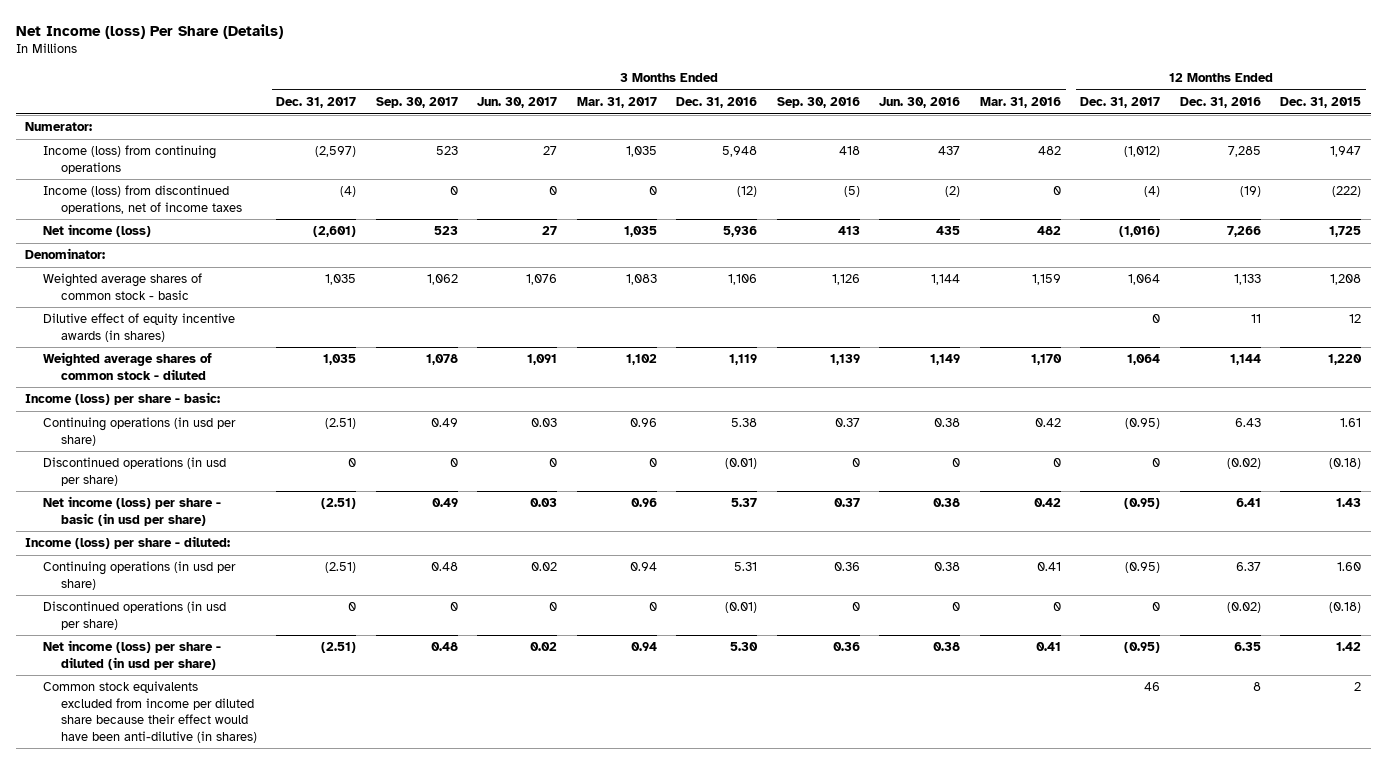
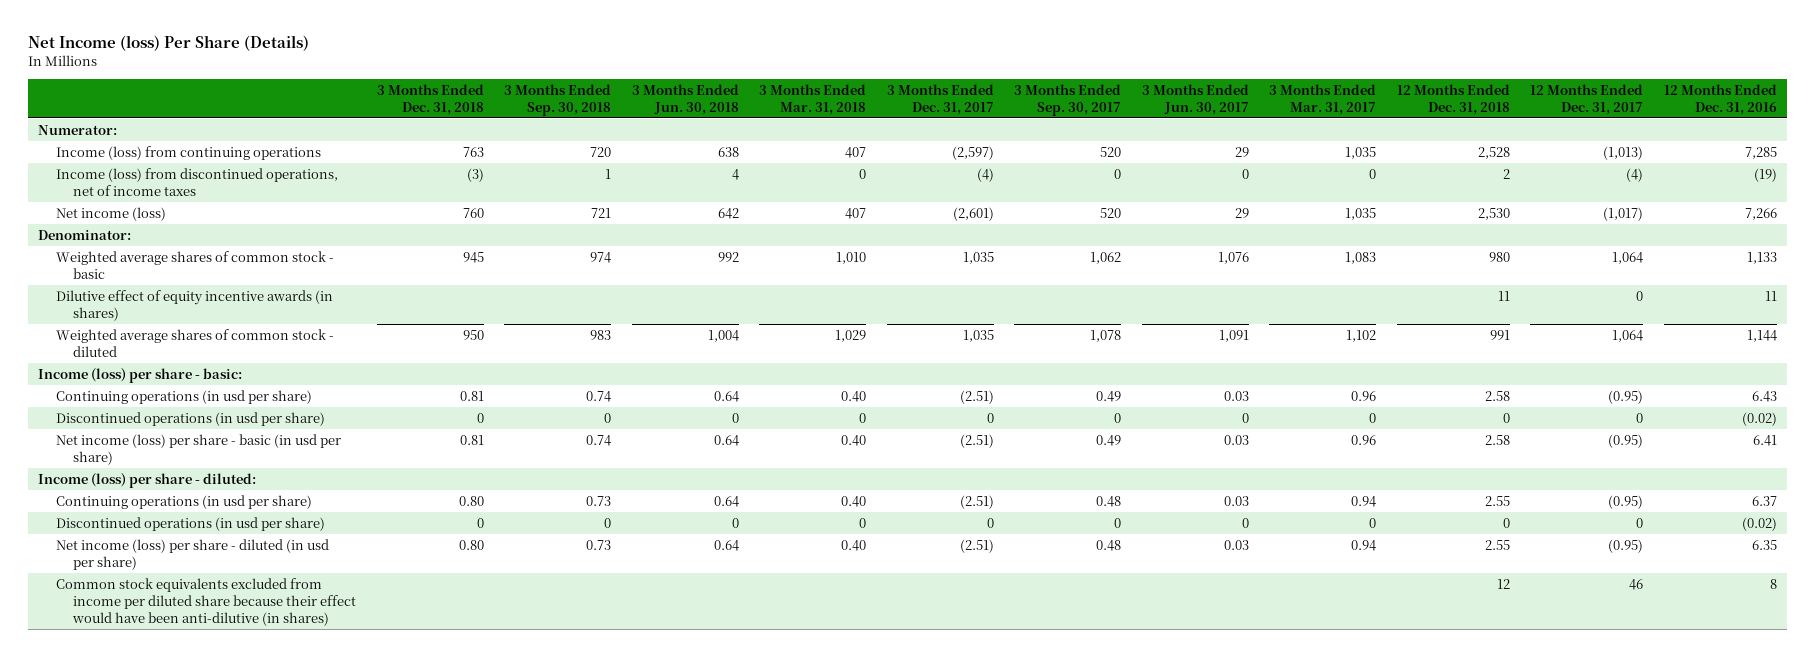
[676,97,758,109] Dec. 31, 2016 -> none
[776,97,860,109] Sep. 30, 2016 -> none
[879,97,961,109] Jun. 30, 2016 -> none
[979,97,1061,109] Mar. 31, 2016 -> none
[1280,97,1362,109] Dec. 31, 2015 -> none
none -> [376,83,484,115] 3 Months Ended Dec. 31, 2018
none -> [504,83,612,116] 3 Months Ended Sep. 30, 2018
none -> [631,83,739,115] 3 Months Ended Jun. 30, 2018
none -> [759,83,867,115] 3 Months Ended Mar. 31, 2018
none -> [1396,83,1510,115] 12 Months Ended Dec. 31, 2018
[435,146,458,156] 523 -> [1100,146,1122,157] 520
[543,146,558,156] 27 -> [1234,146,1249,157] 29
[1124,146,1161,158] (1,012) -> [1603,145,1644,160] (1,013)
[433,226,458,236] 523 -> [1100,207,1122,218] 520
[542,226,558,236] 27 -> [1234,207,1249,218] 29
[1119,226,1161,238] (1,016) -> [1603,206,1644,221] (1,017)
[531,562,558,572] 0.02 -> [1223,495,1249,506] 0.03
[530,642,558,652] 0.02 -> [1223,539,1249,550] 0.03

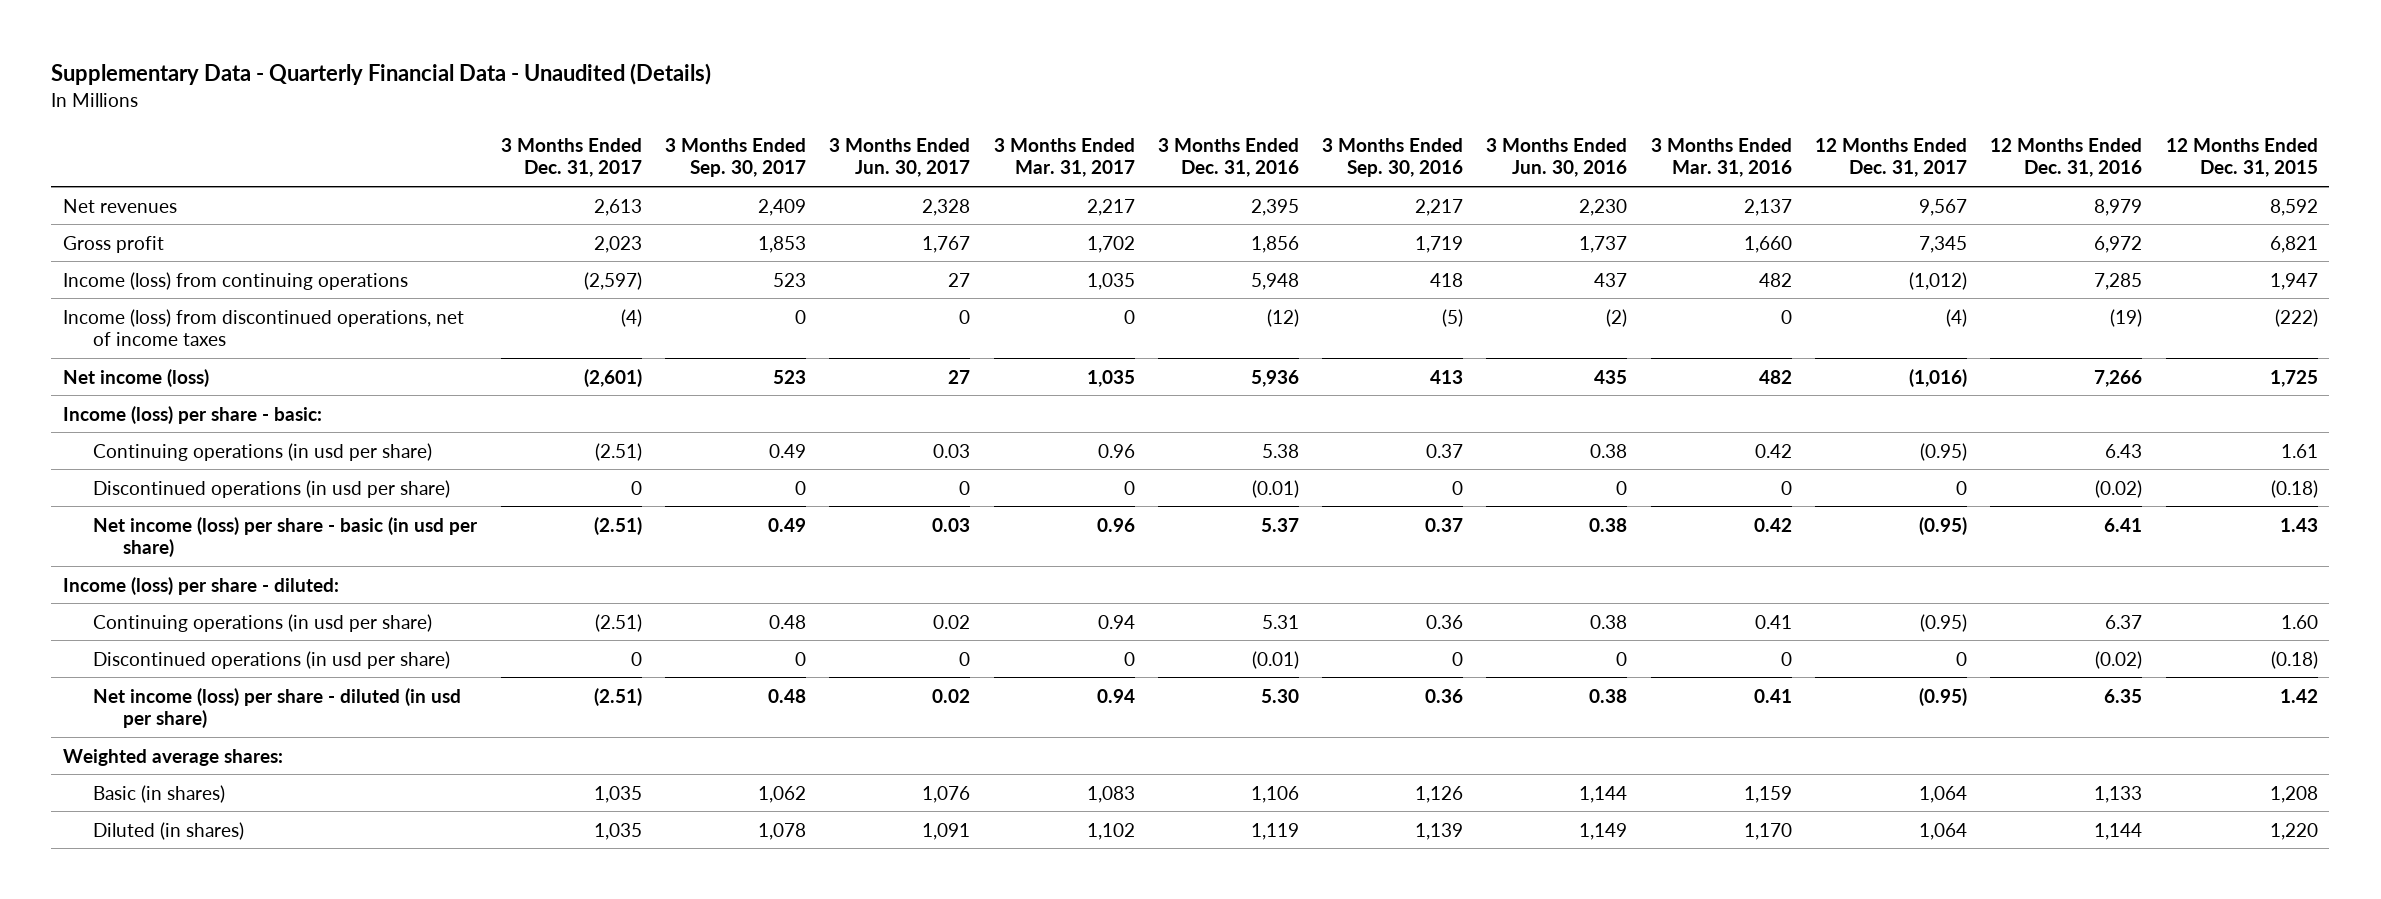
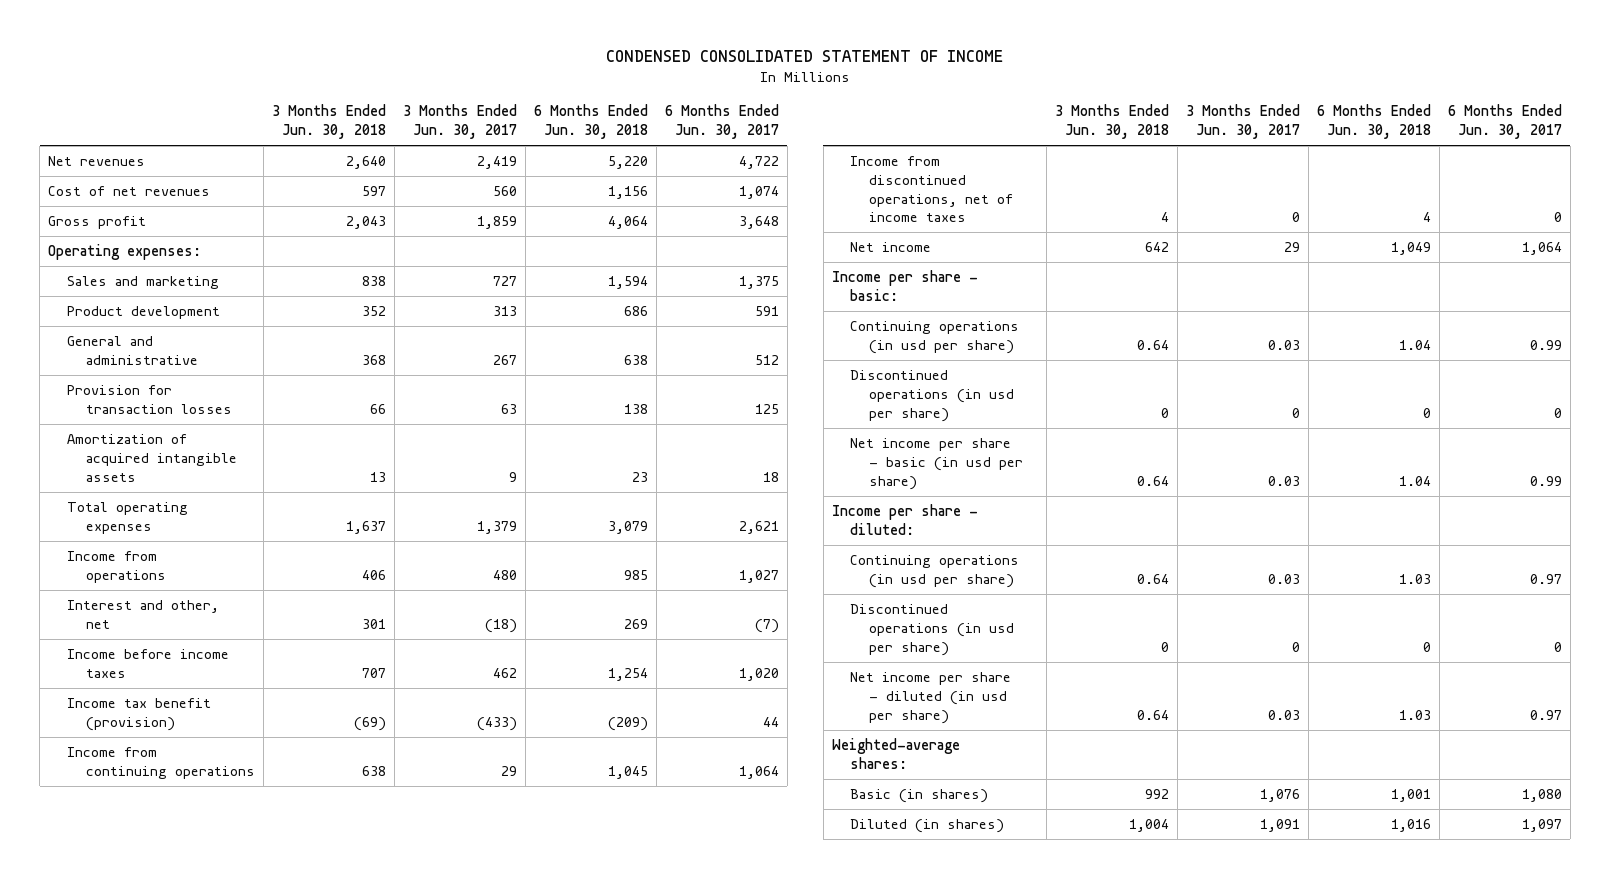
[51,63,712,86] Supplementary Data - Quarterly Financial Data - Unaudited (Details) -> [606,50,1004,63] CONDENSED CONSOLIDATED STATEMENT OF INCOME
[500,137,642,178] 3 Months Ended Dec. 31, 2017 -> none
[664,137,806,178] 3 Months Ended Sep. 30, 2017 -> none
[993,137,1135,178] 3 Months Ended Mar. 31, 2017 -> none
[1157,137,1299,178] 3 Months Ended Dec. 31, 2016 -> none
[1322,137,1464,178] 3 Months Ended Sep. 30, 2016 -> none
[1486,137,1628,178] 3 Months Ended Jun. 30, 2016 -> none
[1650,137,1792,178] 3 Months Ended Mar. 31, 2016 -> none
[1815,137,1968,178] 12 Months Ended Dec. 31, 2017 -> none
[1990,137,2143,178] 12 Months Ended Dec. 31, 2016 -> none
[2165,137,2318,178] 12 Months Ended Dec. 31, 2015 -> none
none -> [271,104,386,140] 3 Months Ended Jun. 30, 2018
none -> [533,104,648,140] 6 Months Ended Jun. 30, 2018
none -> [664,104,779,140] 6 Months Ended Jun. 30, 2017
[922,198,971,216] 2,328 -> [476,156,517,170] 2,419
none -> [48,186,211,197] Cost of net revenues
[922,235,971,253] 1,767 -> [476,216,517,230] 1,859
none -> [48,244,202,261] Operating expenses:
none -> [67,276,220,290] Sales and marketing
none -> [67,306,221,320] Product development
none -> [67,336,198,365] General and administrative
none -> [67,385,232,414] Provision for transaction losses
none -> [67,434,237,482] Amortization of acquired intangible assets
none -> [67,502,189,534] Total operating expenses
none -> [67,551,166,583] Income from operations
none -> [67,600,220,629] Interest and other, net
none -> [67,649,230,678] Income before income taxes
none -> [67,698,212,731] Income tax benefit (provision)
[63,271,409,290] Income (loss) from continuing operations -> [67,747,255,779] Income from continuing operations
[948,272,971,287] 27 -> [500,765,517,776] 29
[63,308,465,347] Income (loss) from discontinued operations, net of income taxes -> [850,156,1014,223] Income from discontinued operations, net of income taxes
[63,368,210,387] Net income (loss) -> [850,242,932,253] Net income
[948,369,971,384] 27 -> [1284,242,1301,253] 29
[63,405,323,424] Income (loss) per share - basic: -> [831,270,978,301] Income per share - basic:
[93,516,479,558] Net income (loss) per share - basic (in usd per share) -> [850,438,1024,490] Net income per share - basic (in usd per share)
[63,576,340,595] Income (loss) per share - diluted: -> [831,504,978,535] Income per share - diluted:
[933,614,971,629] 0.02 -> [1268,573,1301,584] 0.03
[93,687,462,729] Net income (loss) per share - diluted (in usd per share) -> [850,672,1012,724] Net income per share - diluted (in usd per share)
[932,688,971,703] 0.02 -> [1268,709,1301,720] 0.03
[63,748,284,766] Weighted average shares: -> [831,738,960,769] Weighted-average shares:

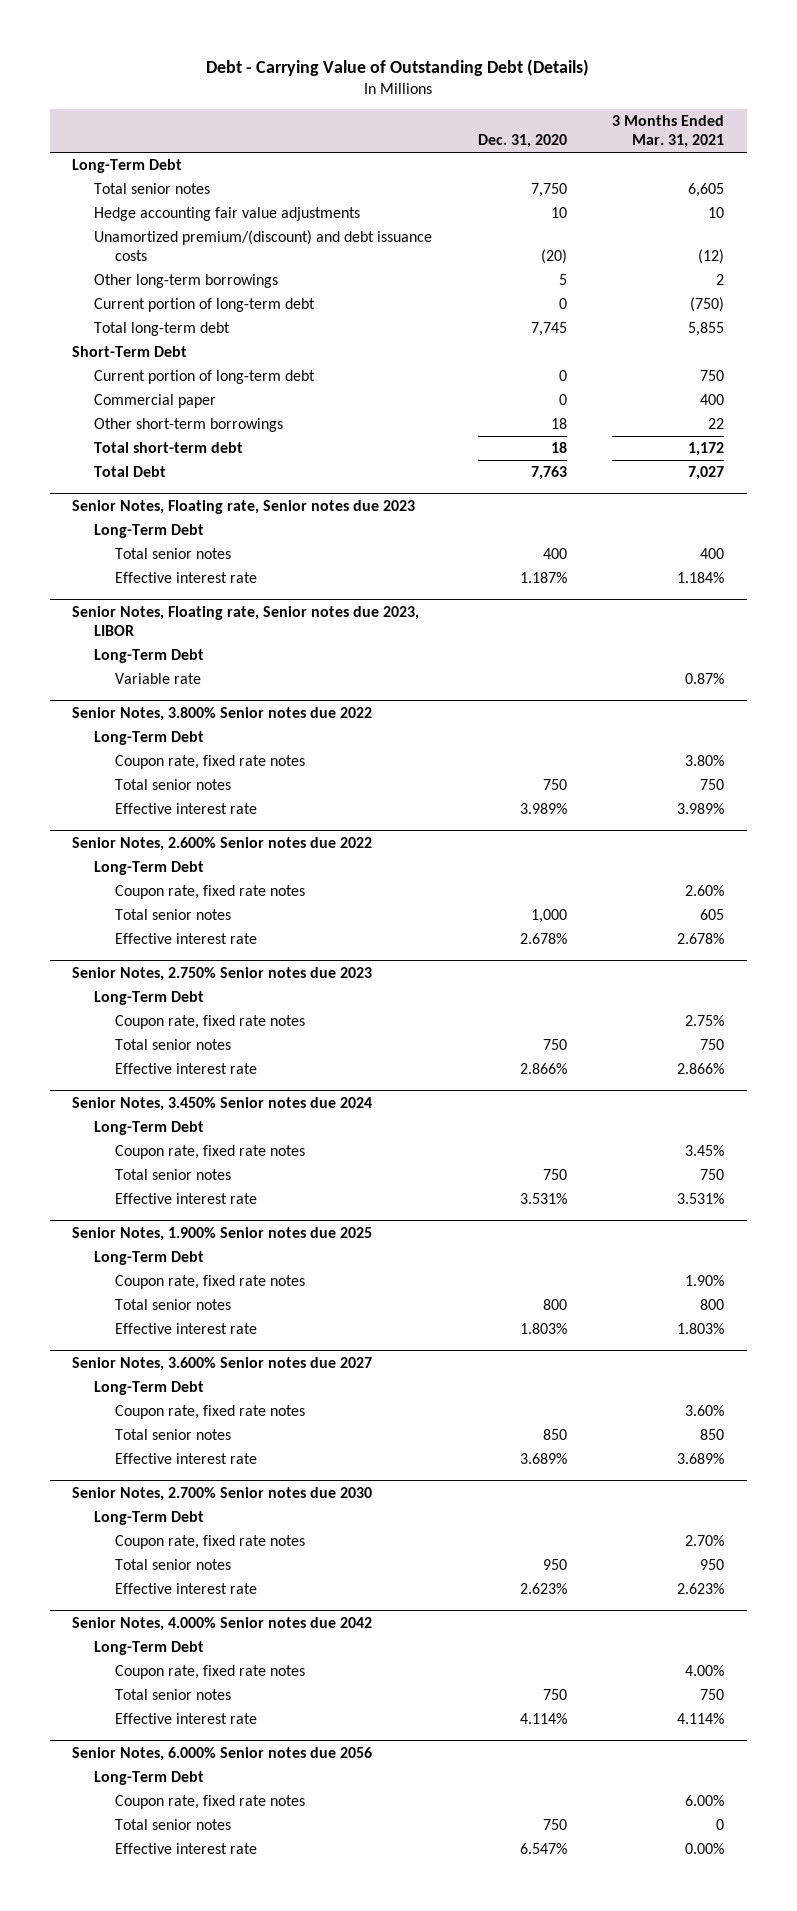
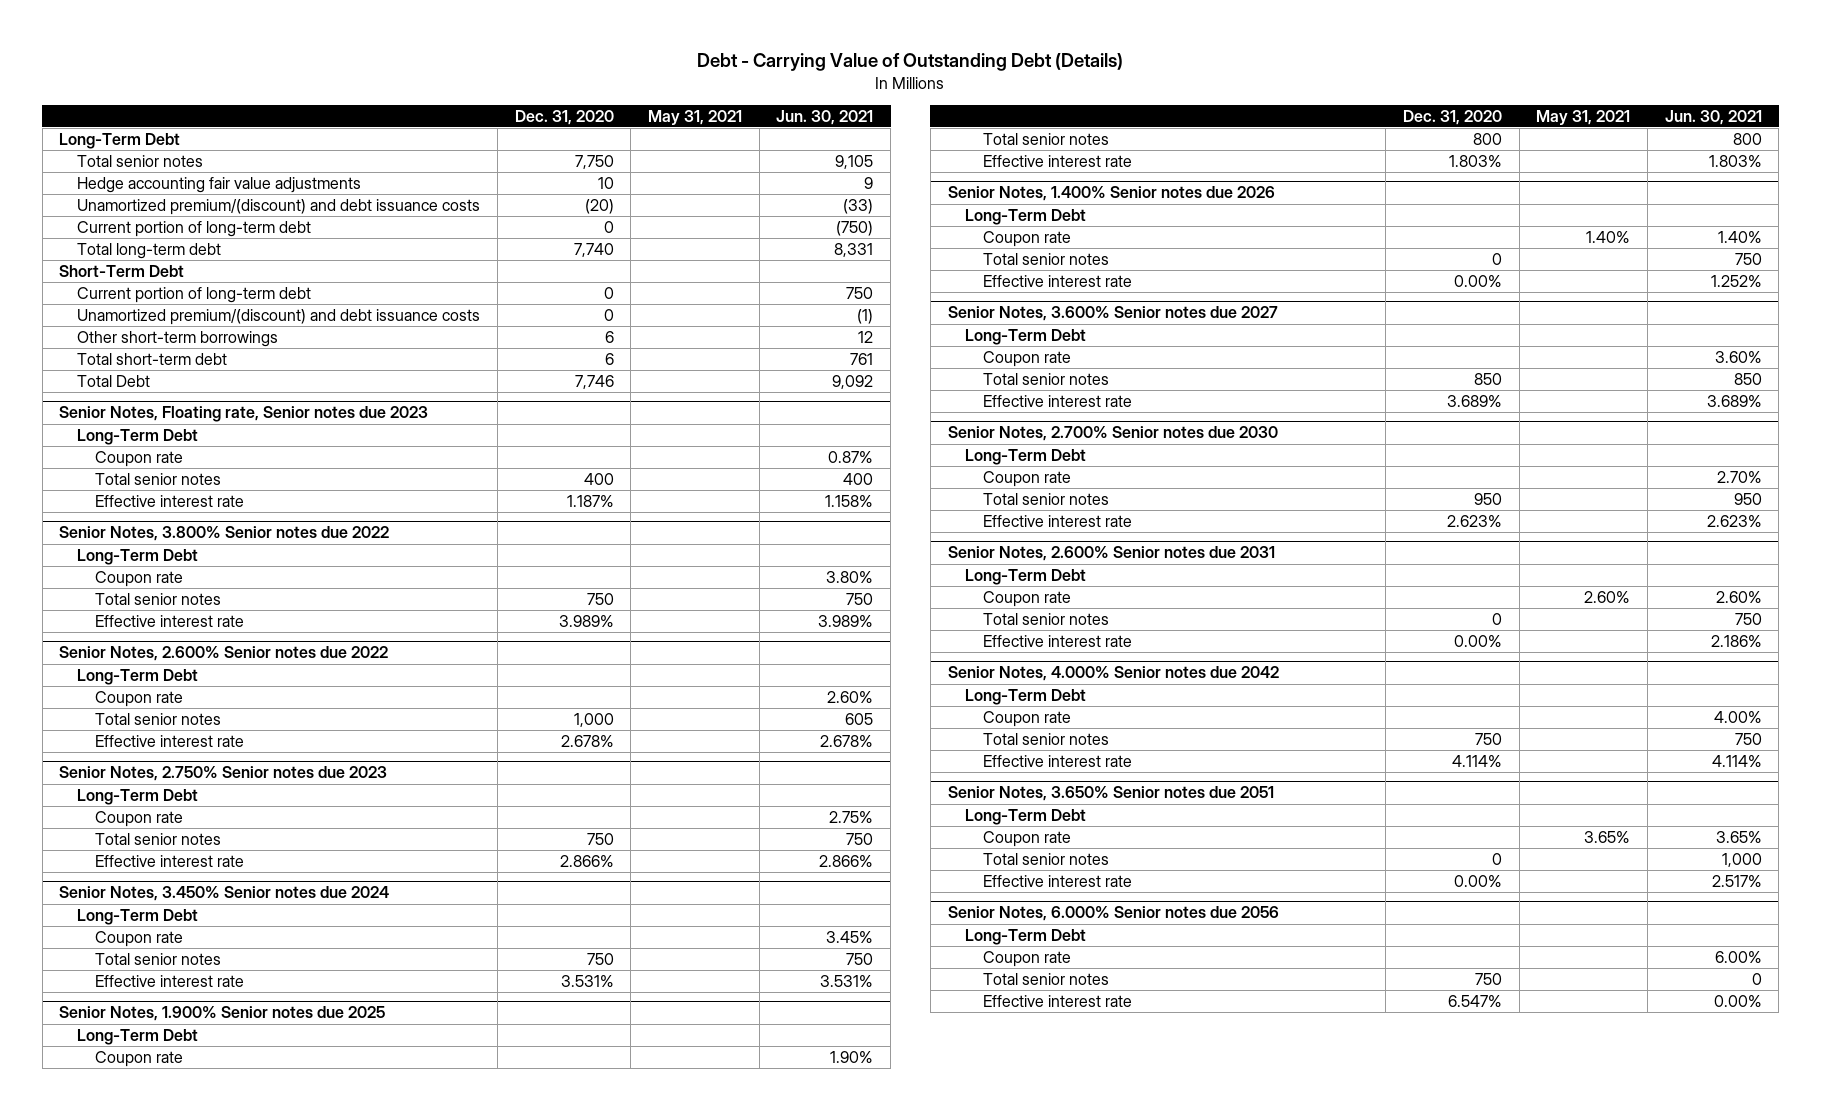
[612,115,725,149] 3 Months Ended Mar. 31, 2021 -> none
none -> [647,109,742,125] May 31, 2021
none -> [776,109,874,125] Jun. 30, 2021
[93,273,278,288] Other long-term borrowings -> none
[530,321,567,336] 7,745 -> [573,243,614,258] 7,740
[93,393,216,408] Commercial paper -> none
none -> [77,309,481,326] Unamortized premium/(discount) and debt issuance costs
[550,417,567,429] 18 -> [604,331,614,344] 6
[550,441,567,453] 18 -> [604,353,614,366] 6
[530,465,567,480] 7,763 -> [574,375,614,390] 7,746
none -> [95,451,184,468] Coupon rate
[72,605,420,636] Senior Notes, Floating rate, Senior notes due 2023, LIBOR -> none
[93,648,204,663] Long-Term Debt -> none
[115,672,202,684] Variable rate -> none
[115,754,306,769] Coupon rate, fixed rate notes -> [95,571,184,588] Coupon rate
[115,884,306,899] Coupon rate, fixed rate notes -> [95,691,184,708] Coupon rate
[115,1014,306,1029] Coupon rate, fixed rate notes -> [95,811,184,828] Coupon rate
[115,1144,306,1159] Coupon rate, fixed rate notes -> [95,931,184,948] Coupon rate
[115,1274,306,1289] Coupon rate, fixed rate notes -> [95,1051,184,1068] Coupon rate
none -> [947,186,1275,202] Senior Notes, 1.400% Senior notes due 2026
none -> [965,209,1087,226] Long-Term Debt
none -> [983,231,1072,248] Coupon rate
none -> [983,253,1110,266] Total senior notes
none -> [983,275,1133,288] Effective interest rate
[115,1404,306,1419] Coupon rate, fixed rate notes -> [983,351,1072,368] Coupon rate
[115,1534,306,1549] Coupon rate, fixed rate notes -> [983,471,1072,488] Coupon rate
none -> [947,546,1275,562] Senior Notes, 2.600% Senior notes due 2031
none -> [965,569,1087,586] Long-Term Debt
none -> [983,591,1072,608] Coupon rate
none -> [983,613,1110,626] Total senior notes
none -> [983,635,1133,648] Effective interest rate
[115,1664,306,1679] Coupon rate, fixed rate notes -> [983,711,1072,728] Coupon rate
none -> [947,786,1274,802] Senior Notes, 3.650% Senior notes due 2051
none -> [965,809,1087,826] Long-Term Debt
none -> [983,831,1072,848] Coupon rate
none -> [983,853,1110,866] Total senior notes
none -> [983,875,1133,888] Effective interest rate
[115,1794,306,1809] Coupon rate, fixed rate notes -> [983,951,1072,968] Coupon rate

